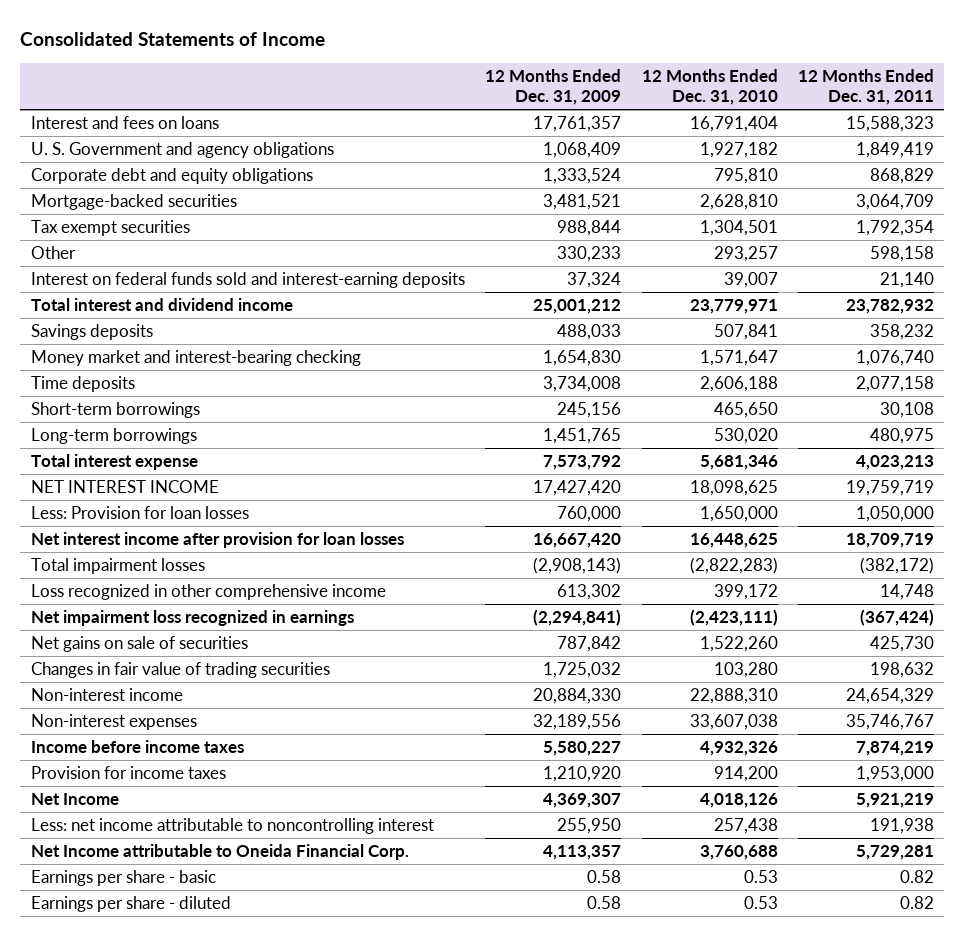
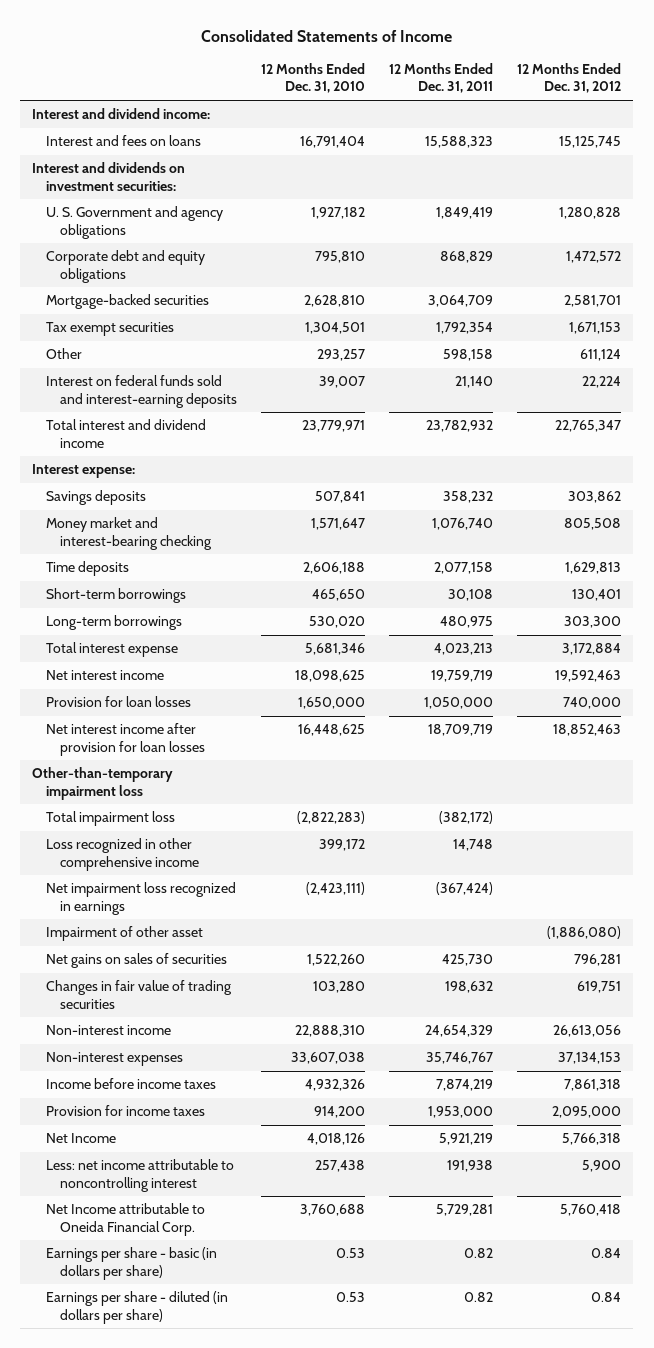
[485,68,622,106] 12 Months Ended Dec. 31, 2009 -> none
none -> [517,63,622,94] 12 Months Ended Dec. 31, 2012
none -> [32,108,211,120] Interest and dividend income:
none -> [32,162,186,191] Interest and dividends on investment securities:
none -> [32,464,136,479] Interest expense:
[30,480,219,494] NET INTEREST INCOME -> [46,670,165,681] Net interest income
[30,506,249,520] Less: Provision for loan losses -> [46,696,192,708] Provision for loan losses
none -> [32,767,174,800] Other-than-temporary impairment loss
[30,558,205,575] Total impairment losses -> [46,811,176,827] Total impairment loss
none -> [46,926,204,942] Impairment of other asset
[30,636,248,653] Net gains on sale of securities -> [46,953,228,969] Net gains on sales of securities
[30,870,216,887] Earnings per share - basic -> [46,1247,218,1280] Earnings per share - basic (in dollars per share)
[30,896,231,913] Earnings per share - diluted -> [46,1291,229,1324] Earnings per share - diluted (in dollars per share)

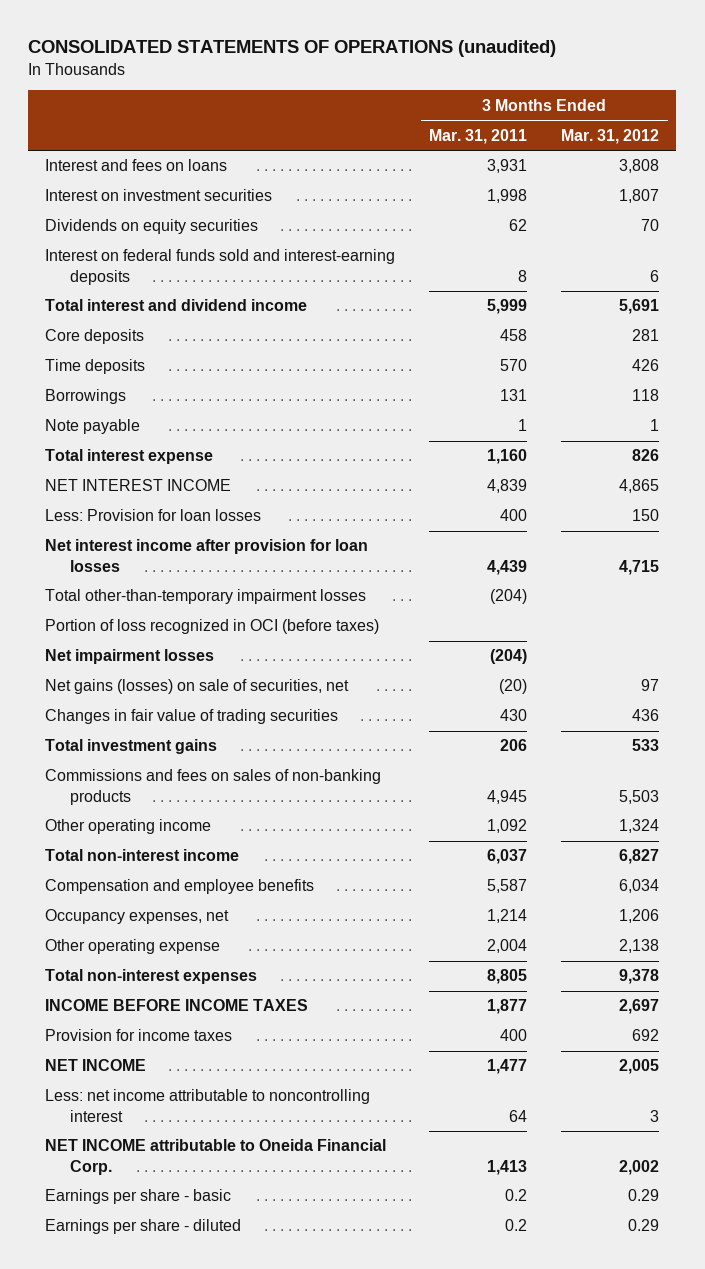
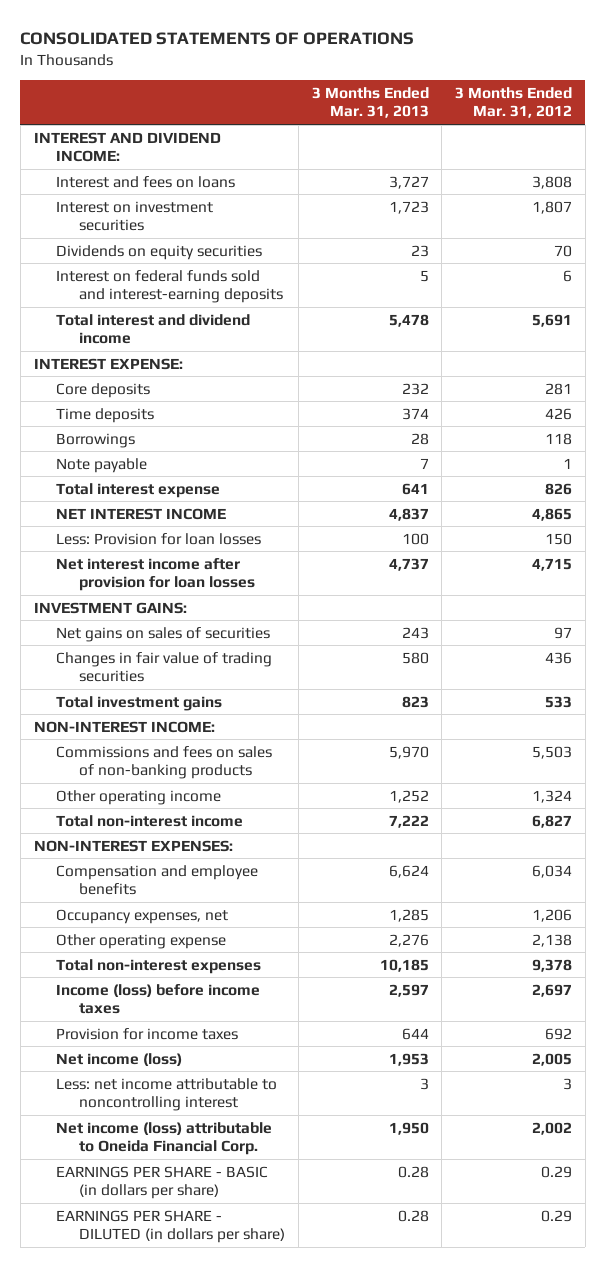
[28,40,557,58] CONSOLIDATED STATEMENTS OF OPERATIONS (unaudited) -> [20,32,415,46] CONSOLIDATED STATEMENTS OF OPERATIONS
[429,128,528,144] Mar. 31, 2011 -> none
none -> [311,86,429,119] 3 Months Ended Mar. 31, 2013
none -> [33,131,221,163] INTEREST AND DIVIDEND INCOME:
none -> [33,357,183,370] INTEREST EXPENSE:
[45,589,367,605] Total other-than-temporary impairment losses -> none
[45,619,380,635] Portion of loss recognized in OCI (before taxes) -> none
[45,649,215,665] Net impairment losses -> none
none -> [33,601,187,614] INVESTMENT GAINS:
[45,679,350,695] Net gains (losses) on sale of securities, net -> [56,626,271,642] Net gains on sales of securities
none -> [33,720,215,733] NON-INTEREST INCOME:
none -> [33,839,233,852] NON-INTEREST EXPENSES:
[45,999,309,1012] INCOME BEFORE INCOME TAXES -> [56,983,261,1015] Income (loss) before income taxes
[45,1059,147,1072] NET INCOME -> [56,1052,183,1066] Net income (loss)
[45,1139,387,1175] NET INCOME attributable to Oneida Financial Corp. -> [56,1121,273,1156] Net income (loss) attributable to Oneida Financial Corp.
[45,1189,232,1205] Earnings per share - basic -> [56,1165,269,1200] EARNINGS PER SHARE - BASIC (in dollars per share)
[45,1219,242,1235] Earnings per share - diluted -> [56,1209,286,1244] EARNINGS PER SHARE - DILUTED (in dollars per share)

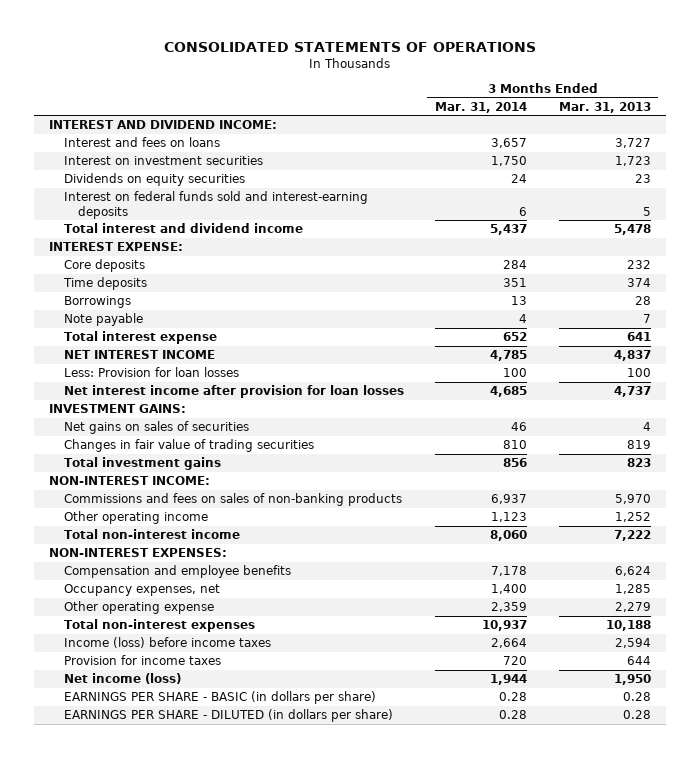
[454,86,572,119] 3 Months Ended Mar. 31, 2012 -> none
none -> [435,101,528,113] Mar. 31, 2014
[401,626,429,639] 243 -> [642,422,651,432] 4
[401,651,429,664] 580 -> [626,440,651,450] 819
[388,933,429,947] 2,276 -> [614,602,651,613] 2,279
[379,958,429,972] 10,185 -> [605,620,651,632] 10,188
[388,983,429,997] 2,597 -> [614,638,651,649] 2,594
[56,1077,278,1112] Less: net income attributable to noncontrolling interest -> none
[56,1121,273,1156] Net income (loss) attributable to Oneida Financial Corp. -> none
[388,1052,429,1066] 1,953 -> [613,674,651,686] 1,950

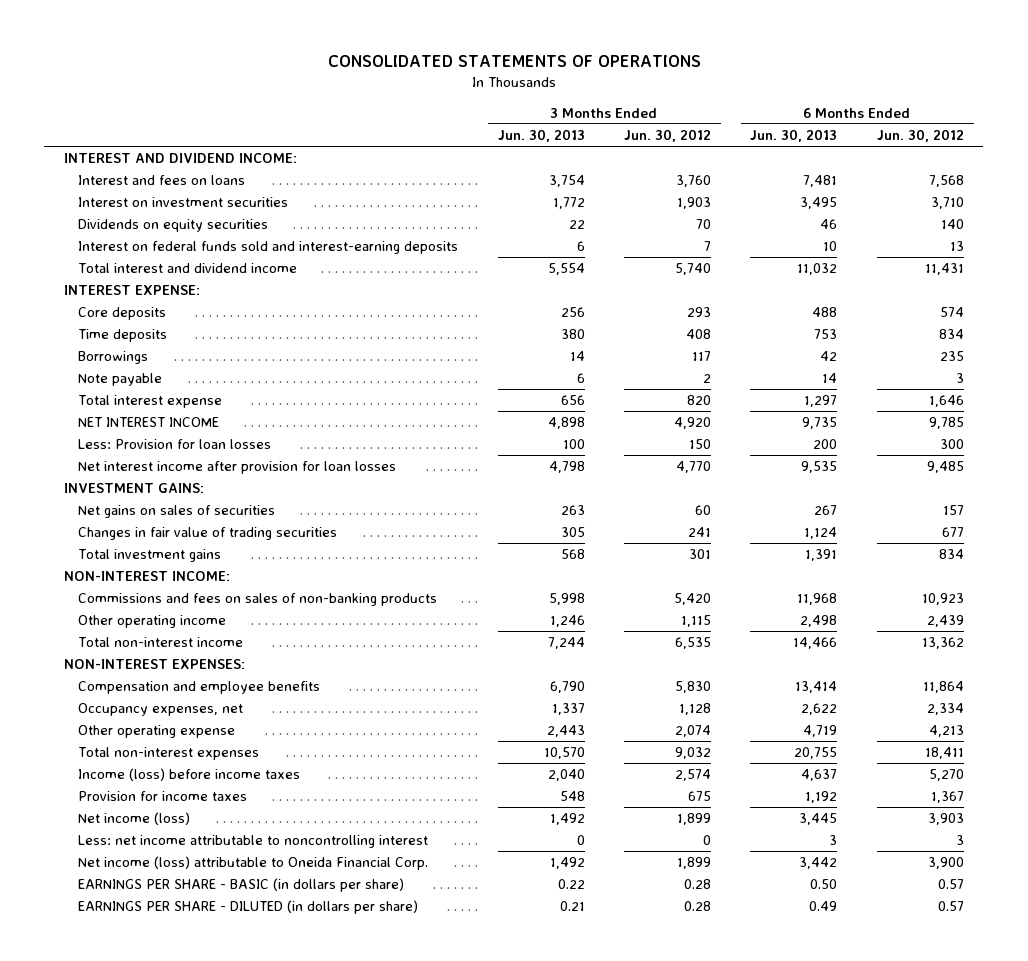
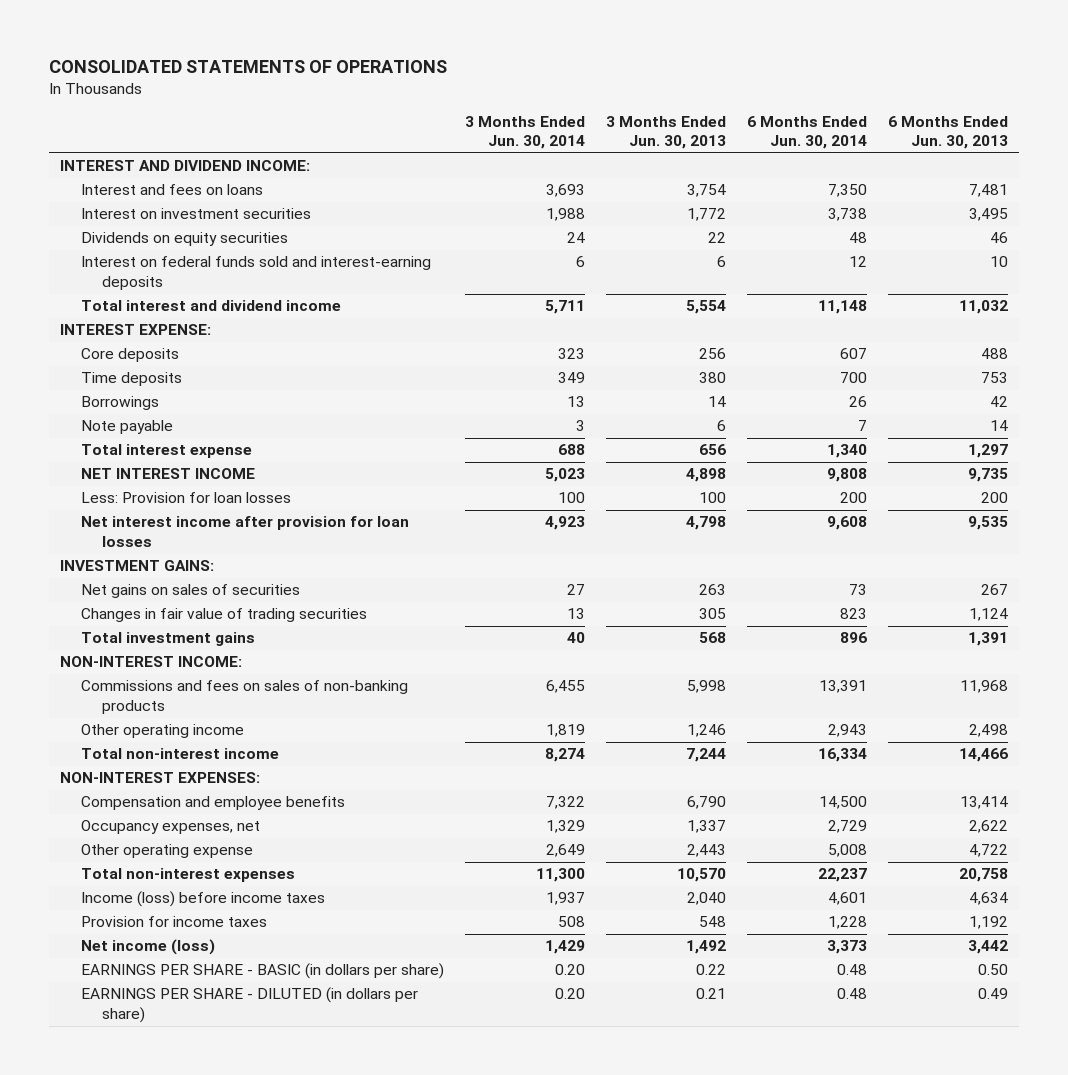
[624,129,712,143] Jun. 30, 2012 -> none
[876,129,964,143] Jun. 30, 2012 -> none
none -> [464,115,585,150] 3 Months Ended Jun. 30, 2014
none -> [747,115,868,150] 6 Months Ended Jun. 30, 2014
[803,725,838,738] 4,719 -> [969,844,1009,858] 4,722
[794,747,838,760] 20,755 -> [959,868,1009,883] 20,758
[801,769,838,782] 4,637 -> [969,892,1009,906] 4,634
[78,835,429,849] Less: net income attributable to noncontrolling interest -> none
[78,856,429,871] Net income (loss) attributable to Oneida Financial Corp. -> none
[799,813,838,826] 3,445 -> [968,940,1009,955] 3,442

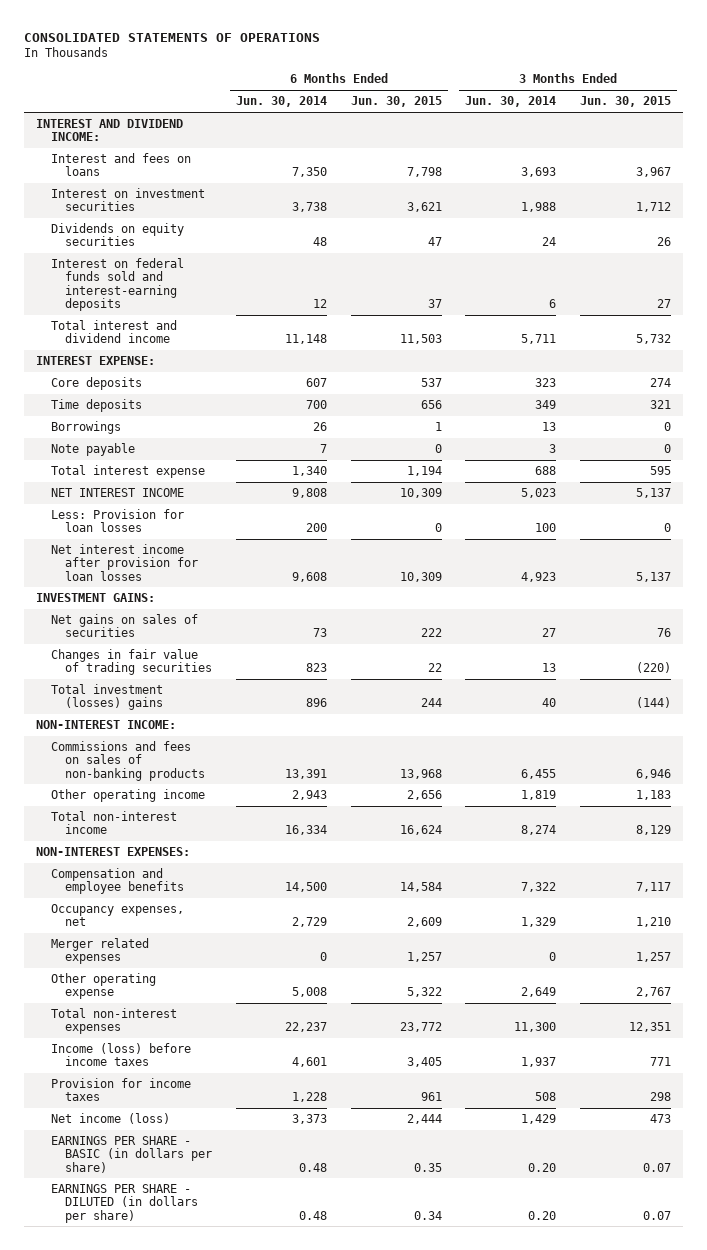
[606,115,727,150] 3 Months Ended Jun. 30, 2013 -> none
[888,115,1009,150] 6 Months Ended Jun. 30, 2013 -> none
none -> [350,96,442,108] Jun. 30, 2015
none -> [579,96,671,108] Jun. 30, 2015
[80,632,255,647] Total investment gains -> [50,684,164,711] Total investment (losses) gains
none -> [50,938,149,965] Merger related expenses

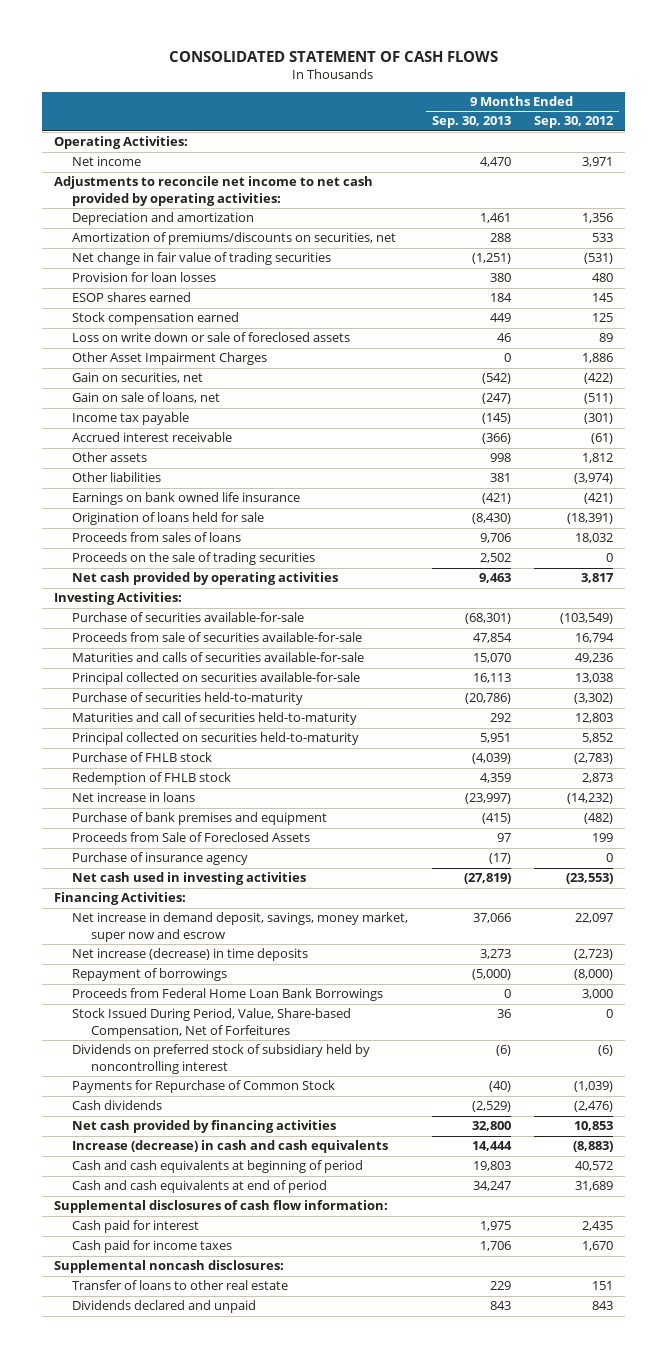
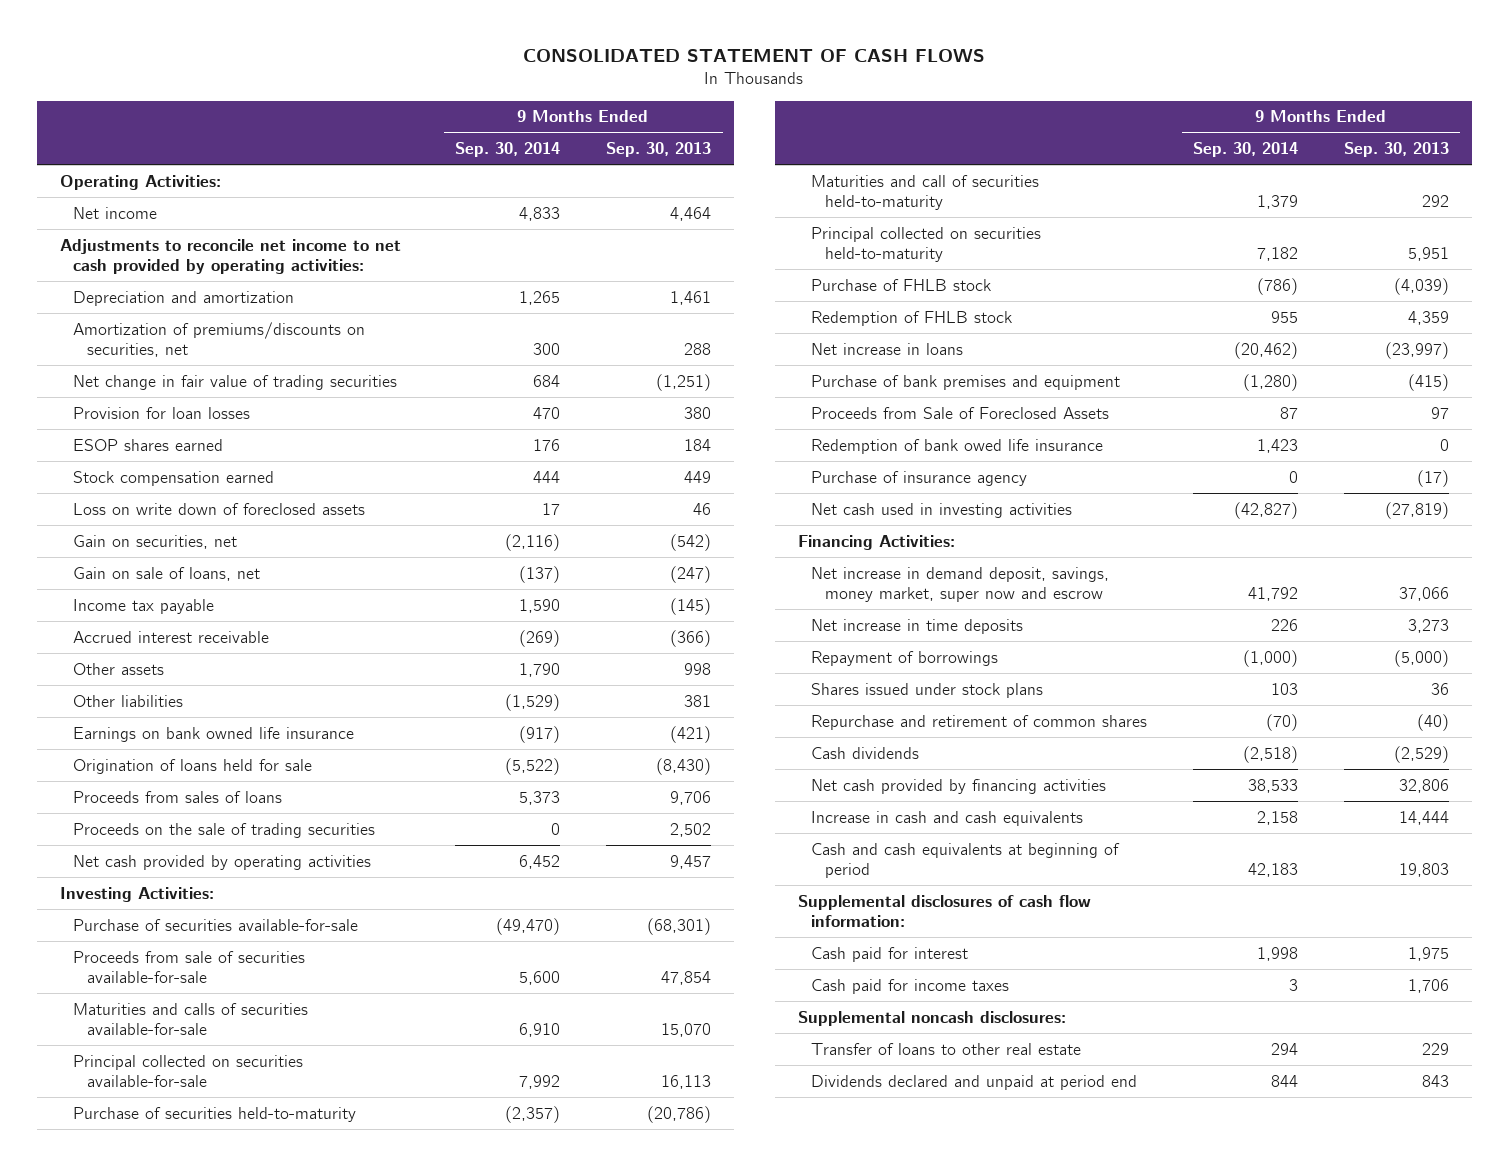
[534,116,615,129] Sep. 30, 2012 -> none
none -> [455,142,561,158] Sep. 30, 2014
[479,157,511,168] 4,470 -> [670,206,712,221] 4,464
[72,352,268,366] Other Asset Impairment Charges -> none
[72,332,351,343] Loss on write down or sale of foreclosed assets -> [73,502,366,515] Loss on write down of foreclosed assets
[478,573,511,584] 9,463 -> [670,854,712,869] 9,457
none -> [811,438,1104,454] Redemption of bank owed life insurance
[72,948,309,962] Net increase (decrease) in time deposits -> [811,618,1024,634] Net increase in time deposits
[72,988,384,1002] Proceeds from Federal Home Loan Bank Borrowings -> none
[72,1008,352,1038] Stock Issued During Period, Value, Share-based Compensation, Net of Forfeitures -> none
[72,1044,371,1074] Dividends on preferred stock of subsidiary held by noncontrolling interest -> none
none -> [811,682,1044,698] Shares issued under stock plans
[72,1080,336,1094] Payments for Repurchase of Common Stock -> [811,714,1148,730] Repurchase and retirement of common shares
[471,1121,511,1132] 32,800 -> [1398,778,1449,793] 32,806
[72,1140,389,1154] Increase (decrease) in cash and cash equivalents -> [811,810,1084,826] Increase in cash and cash equivalents
[72,1180,328,1194] Cash and cash equivalents at end of period -> none
[72,1300,257,1314] Dividends declared and unpaid -> [811,1074,1138,1090] Dividends declared and unpaid at period end

